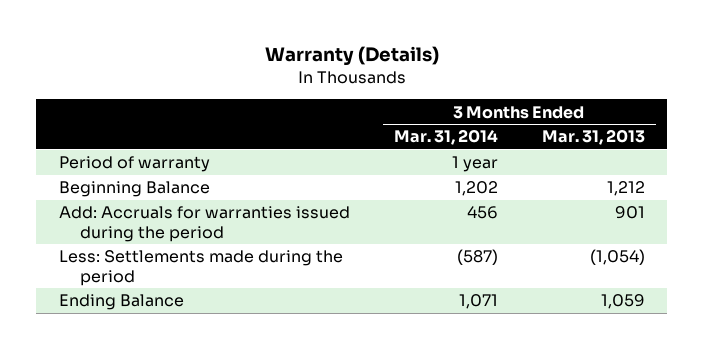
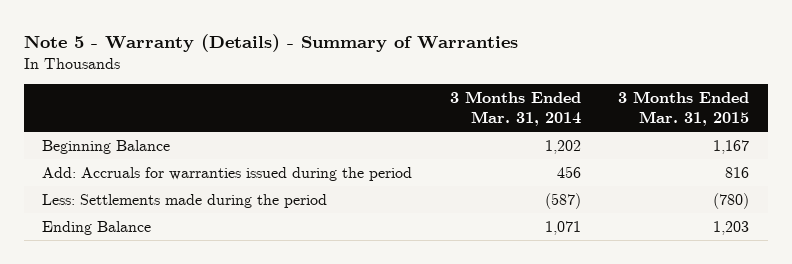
[264,46,439,67] Warranty (Details) -> [23,33,518,52] Note 5 - Warranty (Details) - Summary of Warranties
[541,129,645,146] Mar. 31, 2013 -> none
none -> [618,91,750,127] 3 Months Ended Mar. 31, 2015
[58,156,210,173] Period of warranty -> none

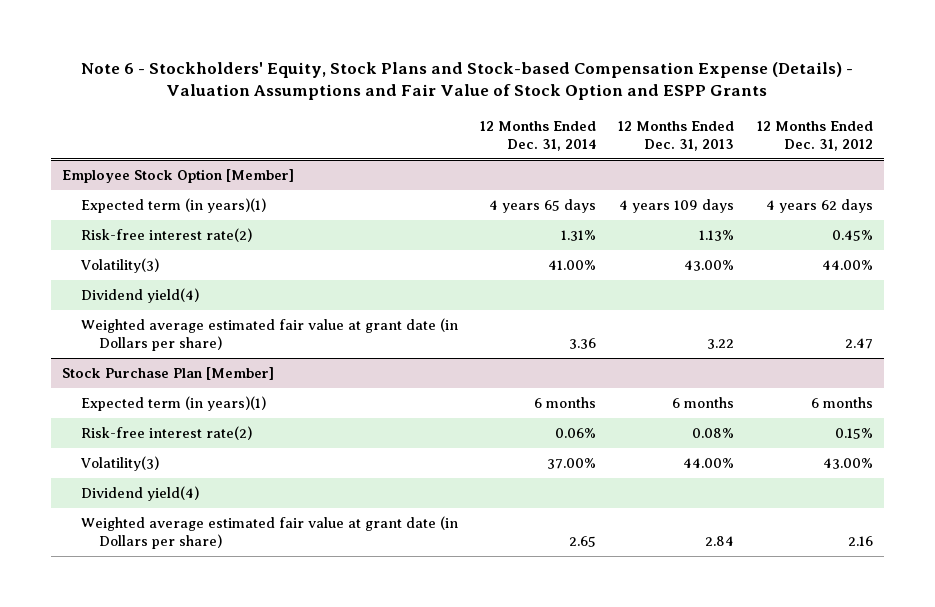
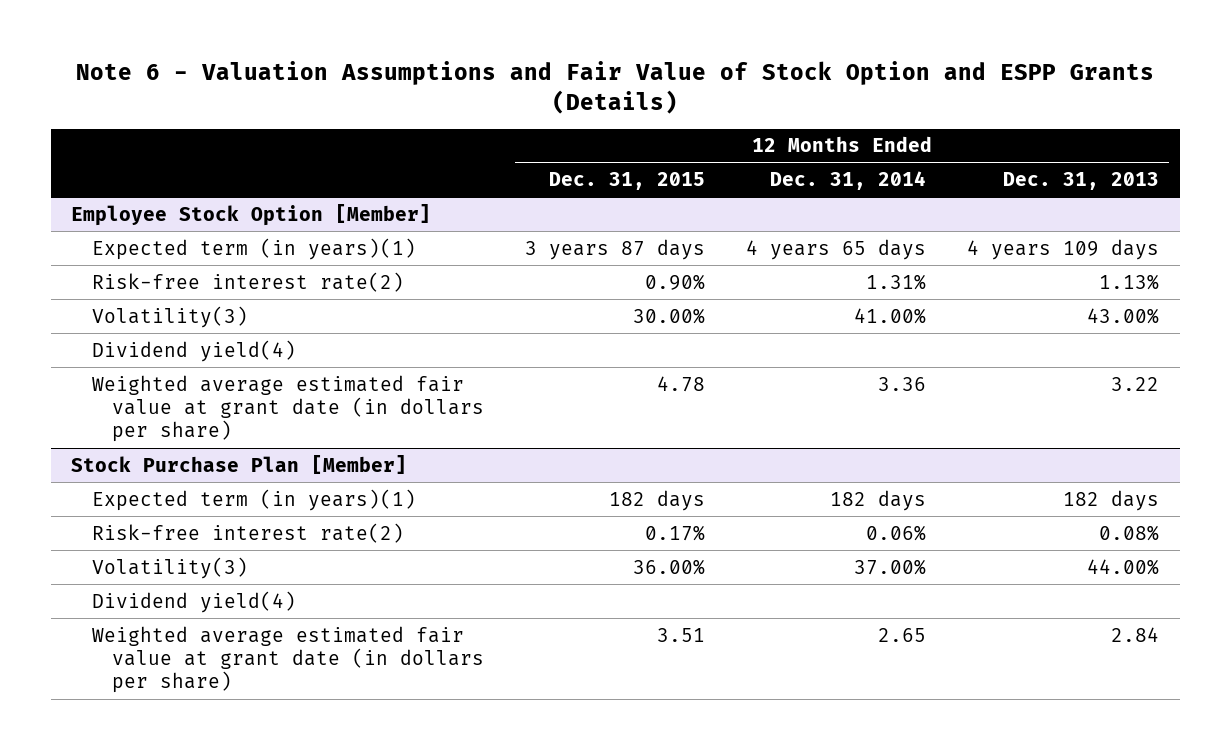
[81,61,854,101] Note 6 - Stockholders' Equity, Stock Plans and Stock-based Compensation Expense (Details) - Valuation Assumptions and Fair Value of Stock Option and ESPP Grants -> [76,61,1155,114] Note 6 - Valuation Assumptions and Fair Value of Stock Option and ESPP Grants (Details)
[756,120,873,151] 12 Months Ended Dec. 31, 2012 -> none
none -> [549,172,706,191] Dec. 31, 2015
[80,317,458,352] Weighted average estimated fair value at grant date (in Dollars per share) -> [91,374,485,443] Weighted average estimated fair value at grant date (in dollars per share)
[533,396,596,408] 6 months -> [830,489,927,511] 182 days
[672,396,735,408] 6 months -> [1063,489,1160,511] 182 days
[80,515,458,550] Weighted average estimated fair value at grant date (in Dollars per share) -> [91,625,485,694] Weighted average estimated fair value at grant date (in dollars per share)

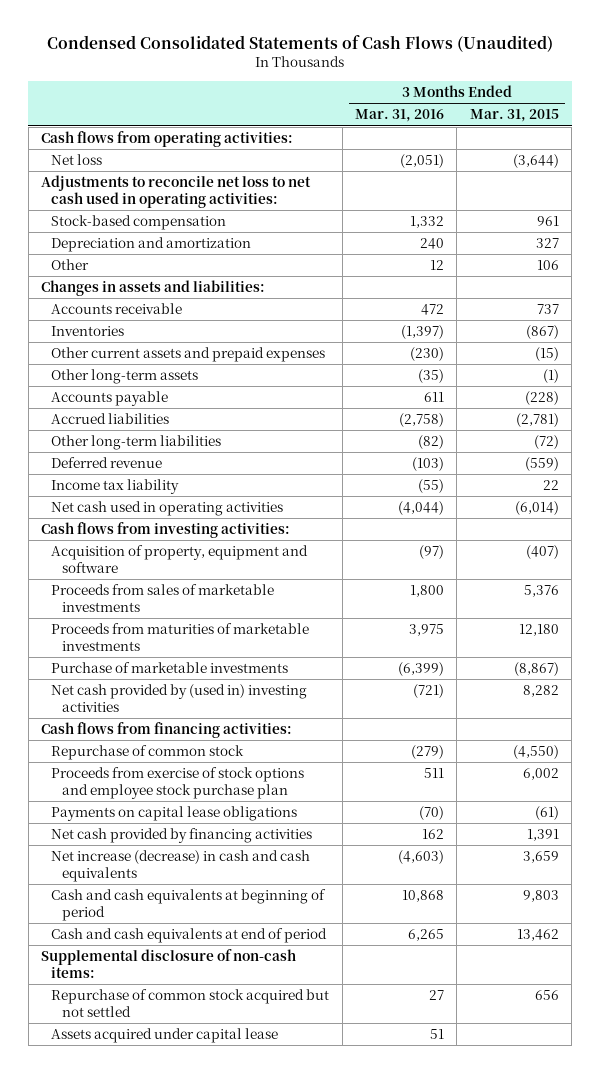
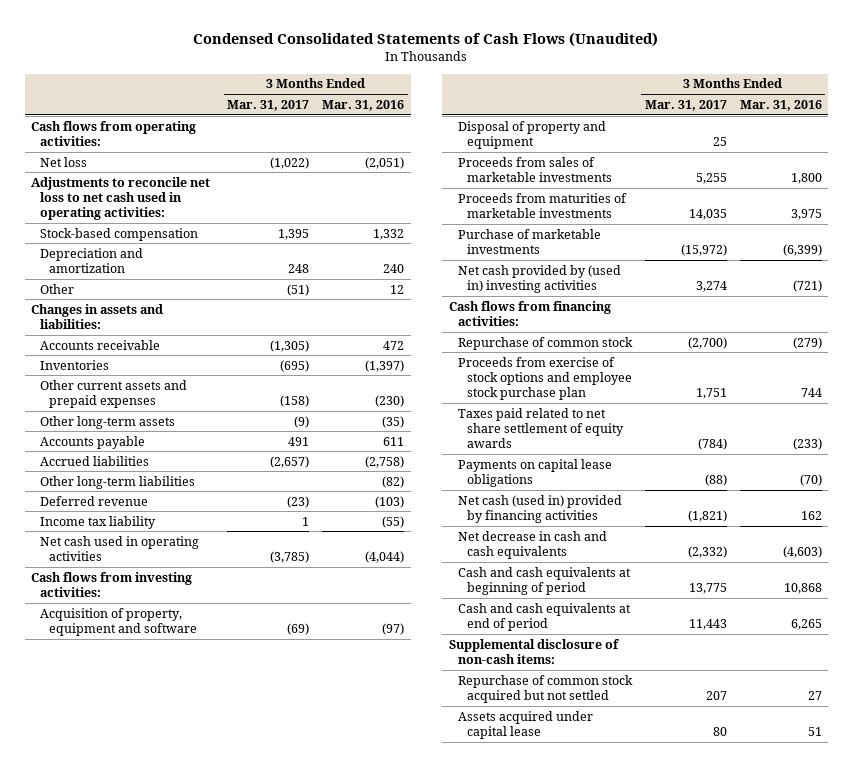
[469,109,559,123] Mar. 31, 2015 -> none
none -> [227,99,310,111] Mar. 31, 2017
none -> [457,120,606,149] Disposal of property and equipment
[424,768,445,779] 511 -> [800,387,822,397] 744
none -> [457,407,624,448] Taxes paid related to net share settlement of equity awards
[51,828,313,844] Net cash provided by financing activities -> [457,494,622,523] Net cash (used in) provided by financing activities
[51,850,311,882] Net increase (decrease) in cash and cash equivalents -> [457,530,607,559] Net decrease in cash and cash equivalents

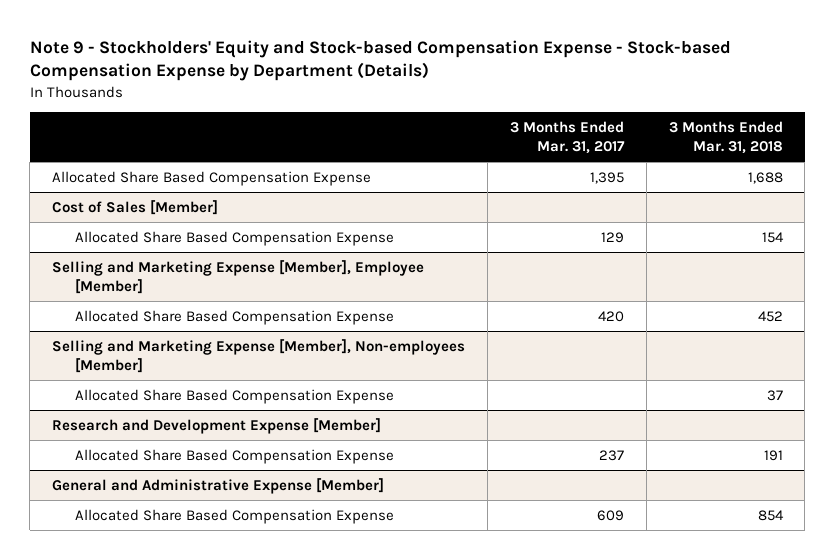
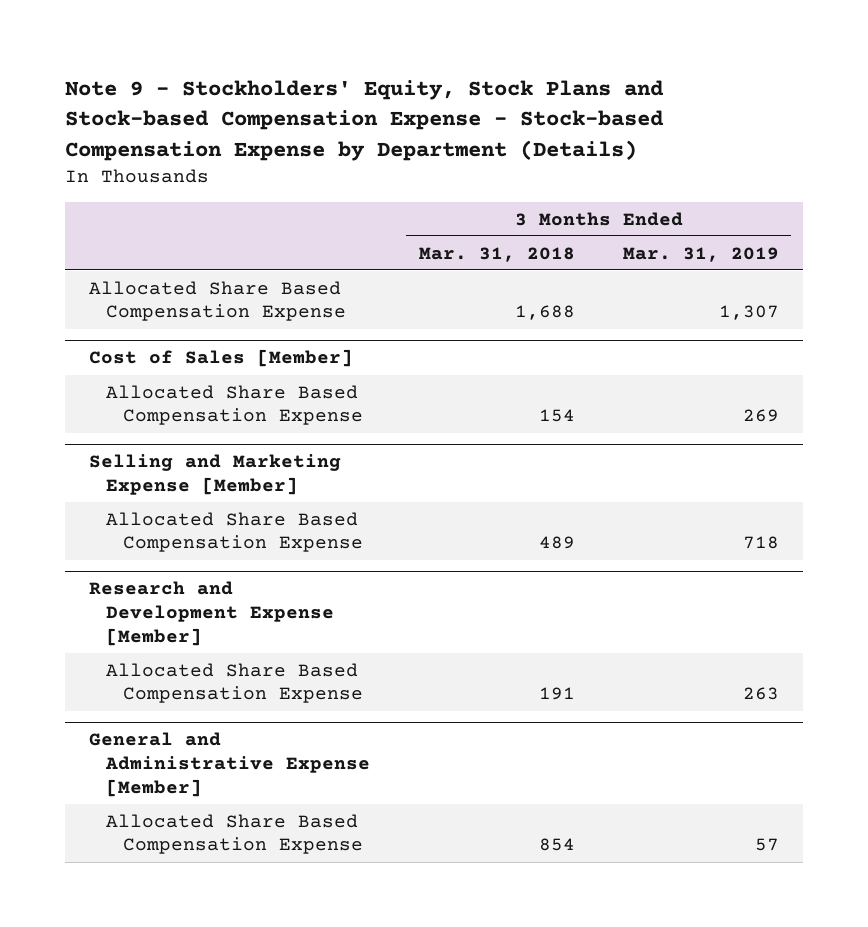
[29,40,731,82] Note 9 - Stockholders' Equity and Stock-based Compensation Expense - Stock-based Compensation Expense by Department (Details) -> [64,80,664,161] Note 9 - Stockholders' Equity, Stock Plans and Stock-based Compensation Expense - Stock-based Compensation Expense by Department (Details)
[509,120,625,154] 3 Months Ended Mar. 31, 2017 -> none
none -> [623,246,780,262] Mar. 31, 2019
[51,338,465,373] Selling and Marketing Expense [Member], Non-employees [Member] -> none
[75,388,395,404] Allocated Share Based Compensation Expense -> none
[51,259,424,294] Selling and Marketing Expense [Member], Employee [Member] -> [88,454,341,496] Selling and Marketing Expense [Member]
[757,310,783,322] 452 -> [538,536,575,550] 489

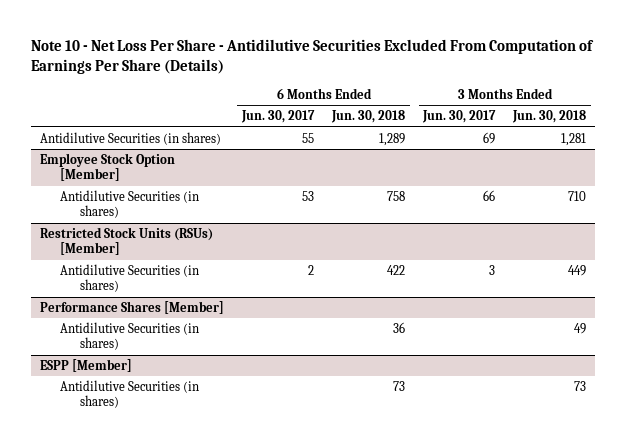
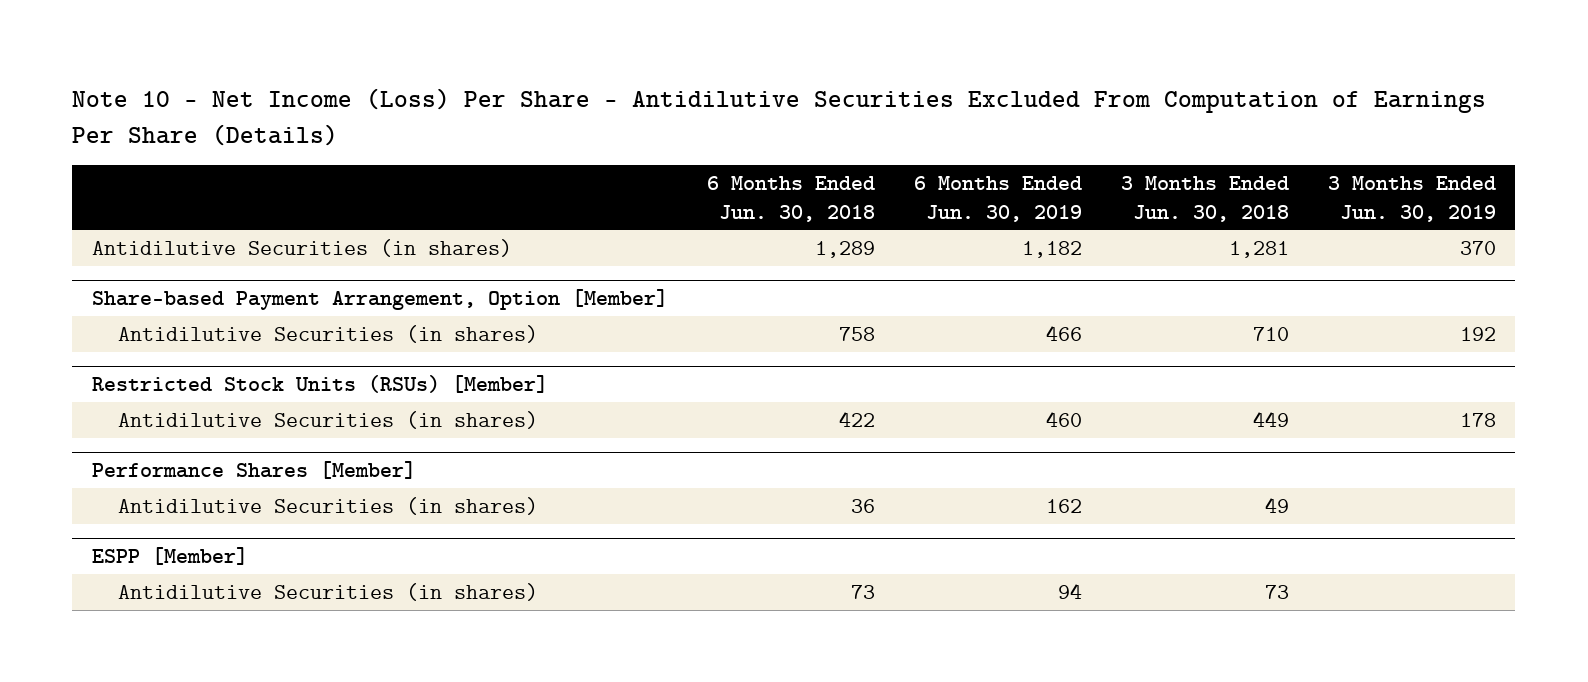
[30,38,594,75] Note 10 - Net Loss Per Share - Antidilutive Securities Excluded From Computation of Earnings Per Share (Details) -> [72,88,1487,146] Note 10 - Net Income (Loss) Per Share - Antidilutive Securities Excluded From Computation of Earnings Per Share (Details)
[240,110,315,124] Jun. 30, 2017 -> none
[422,110,497,124] Jun. 30, 2017 -> none
none -> [913,176,1082,222] 6 Months Ended Jun. 30, 2019
none -> [1327,176,1496,222] 3 Months Ended Jun. 30, 2019
[39,153,175,182] Employee Stock Option [Member] -> [91,288,668,310] Share-based Payment Arrangement, Option [Member]

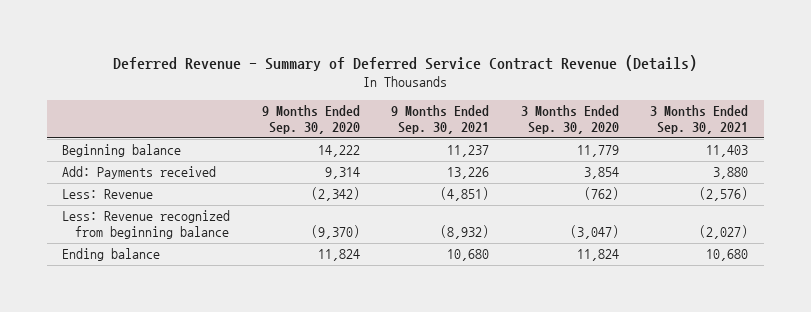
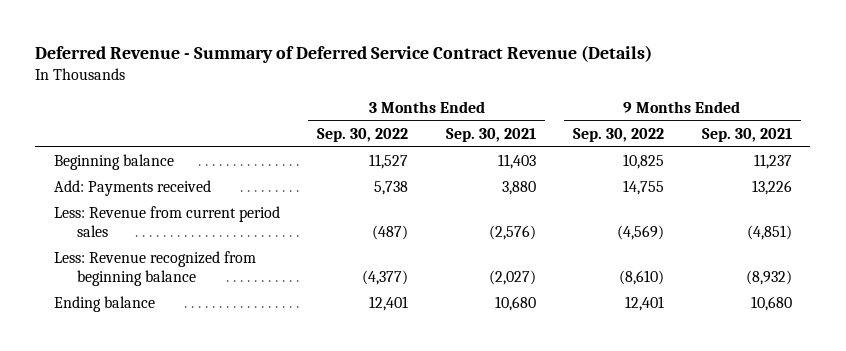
[261,105,360,135] 9 Months Ended Sep. 30, 2020 -> none
[520,105,619,135] 3 Months Ended Sep. 30, 2020 -> none
none -> [317,128,409,143] Sep. 30, 2022
none -> [573,128,665,143] Sep. 30, 2022
[62,189,154,200] Less: Revenue -> [54,206,281,237] Less: Revenue from current period sales

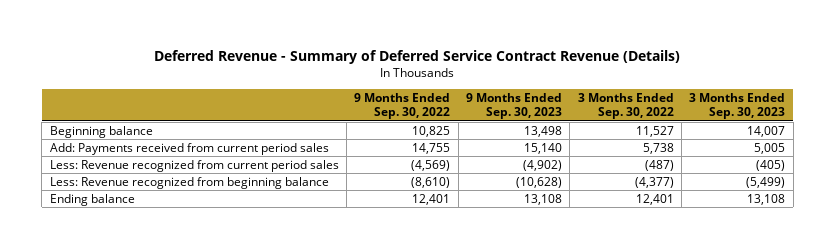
[445,128,536,143] Sep. 30, 2021 -> none
[701,128,792,143] Sep. 30, 2021 -> none
none -> [465,93,562,120] 9 Months Ended Sep. 30, 2023
none -> [689,93,786,120] 3 Months Ended Sep. 30, 2023
[54,180,212,197] Add: Payments received -> [49,143,329,156] Add: Payments received from current period sales
[54,206,281,237] Less: Revenue from current period sales -> [49,160,339,173] Less: Revenue recognized from current period sales

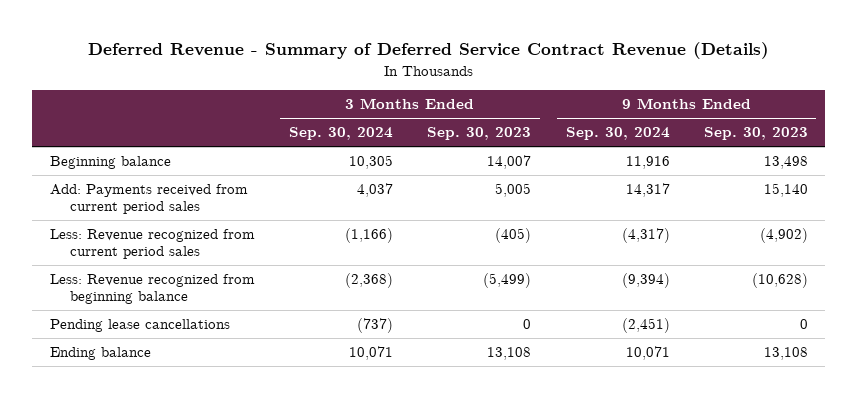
[354,93,451,120] 9 Months Ended Sep. 30, 2022 -> none
[577,93,674,120] 3 Months Ended Sep. 30, 2022 -> none
none -> [288,127,393,141] Sep. 30, 2024
none -> [565,127,670,141] Sep. 30, 2024
none -> [49,319,230,333] Pending lease cancellations

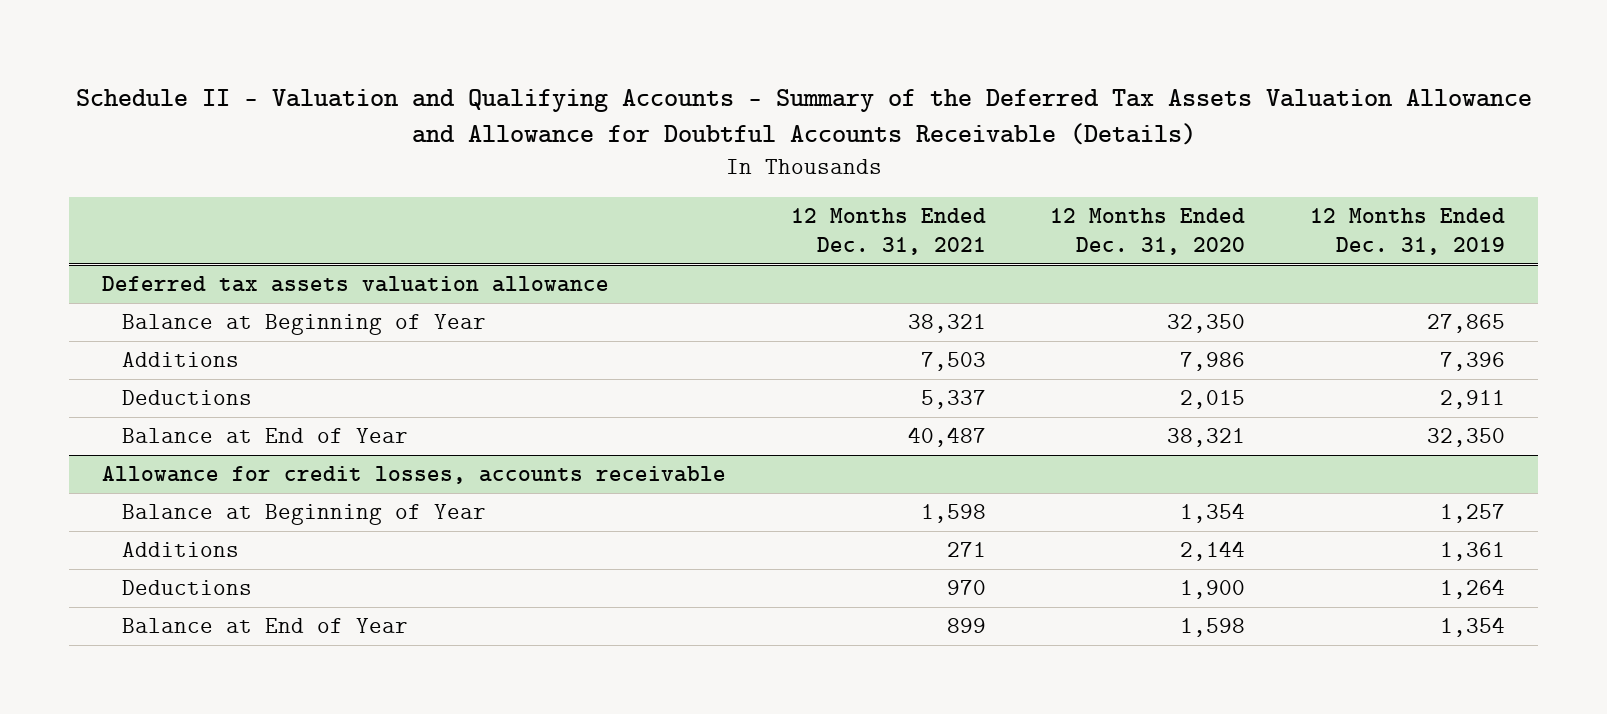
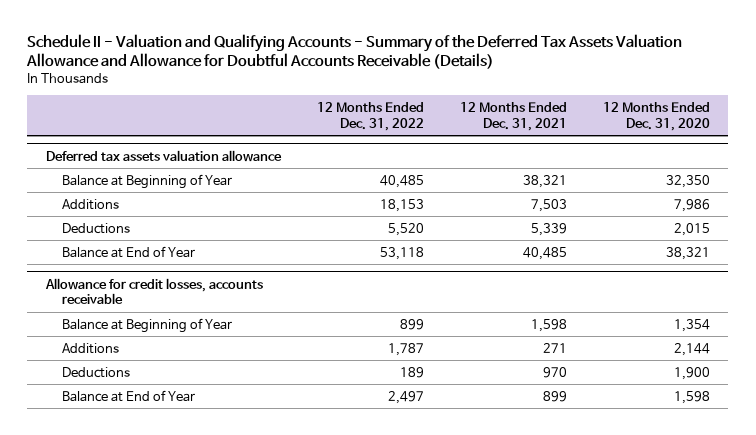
[1310,208,1506,255] 12 Months Ended Dec. 31, 2019 -> none
none -> [316,101,424,131] 12 Months Ended Dec. 31, 2022
[920,390,986,410] 5,337 -> [531,222,568,236] 5,339
[907,427,986,448] 40,487 -> [523,246,568,260] 40,485

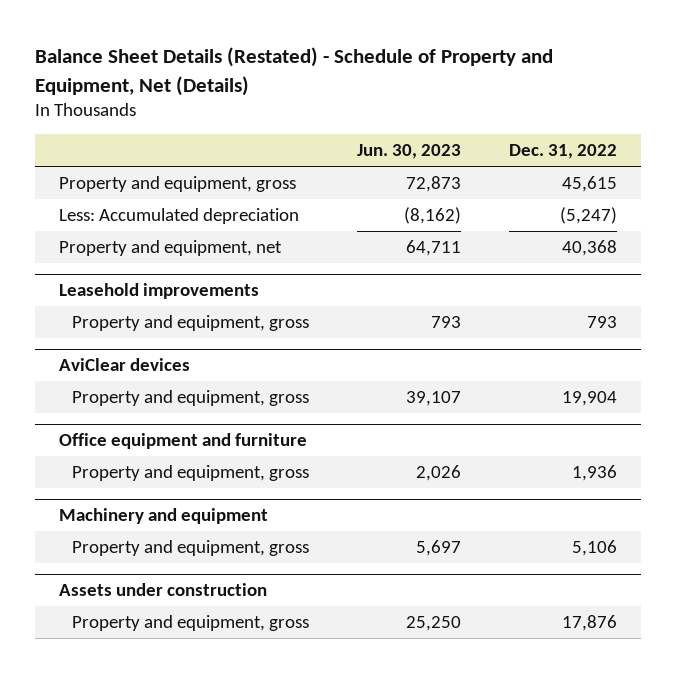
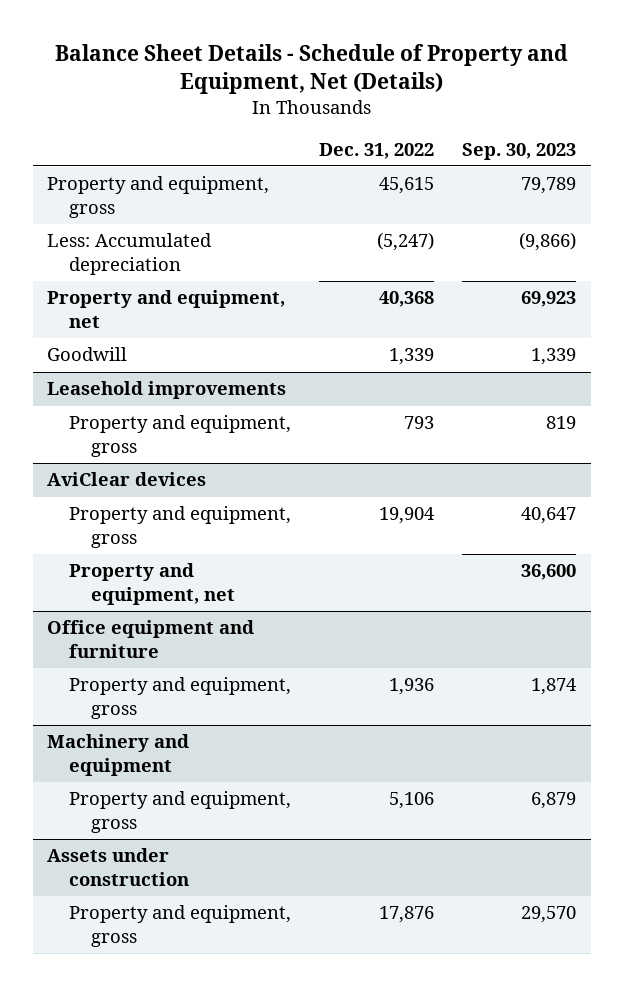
[34,47,553,96] Balance Sheet Details (Restated) - Schedule of Property and Equipment, Net (Details) -> [54,44,568,95] Balance Sheet Details - Schedule of Property and Equipment, Net (Details)
[357,144,462,160] Jun. 30, 2023 -> none
none -> [462,142,577,160] Sep. 30, 2023
none -> [46,347,127,362] Goodwill
none -> [68,563,235,605] Property and equipment, net

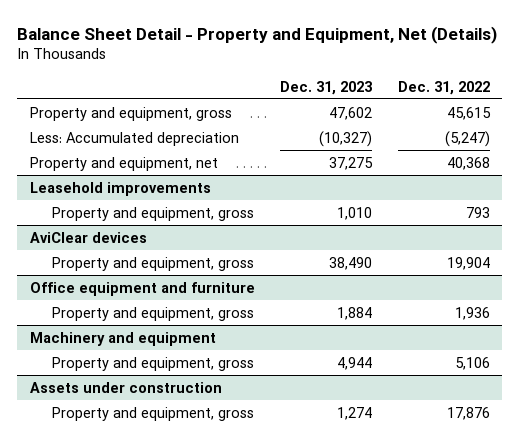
[54,44,568,95] Balance Sheet Details - Schedule of Property and Equipment, Net (Details) -> [16,25,497,44] Balance Sheet Detail - Property and Equipment, Net (Details)
[462,142,577,160] Sep. 30, 2023 -> none
none -> [280,80,373,95] Dec. 31, 2023
[46,347,127,362] Goodwill -> none
[68,563,235,605] Property and equipment, net -> none

